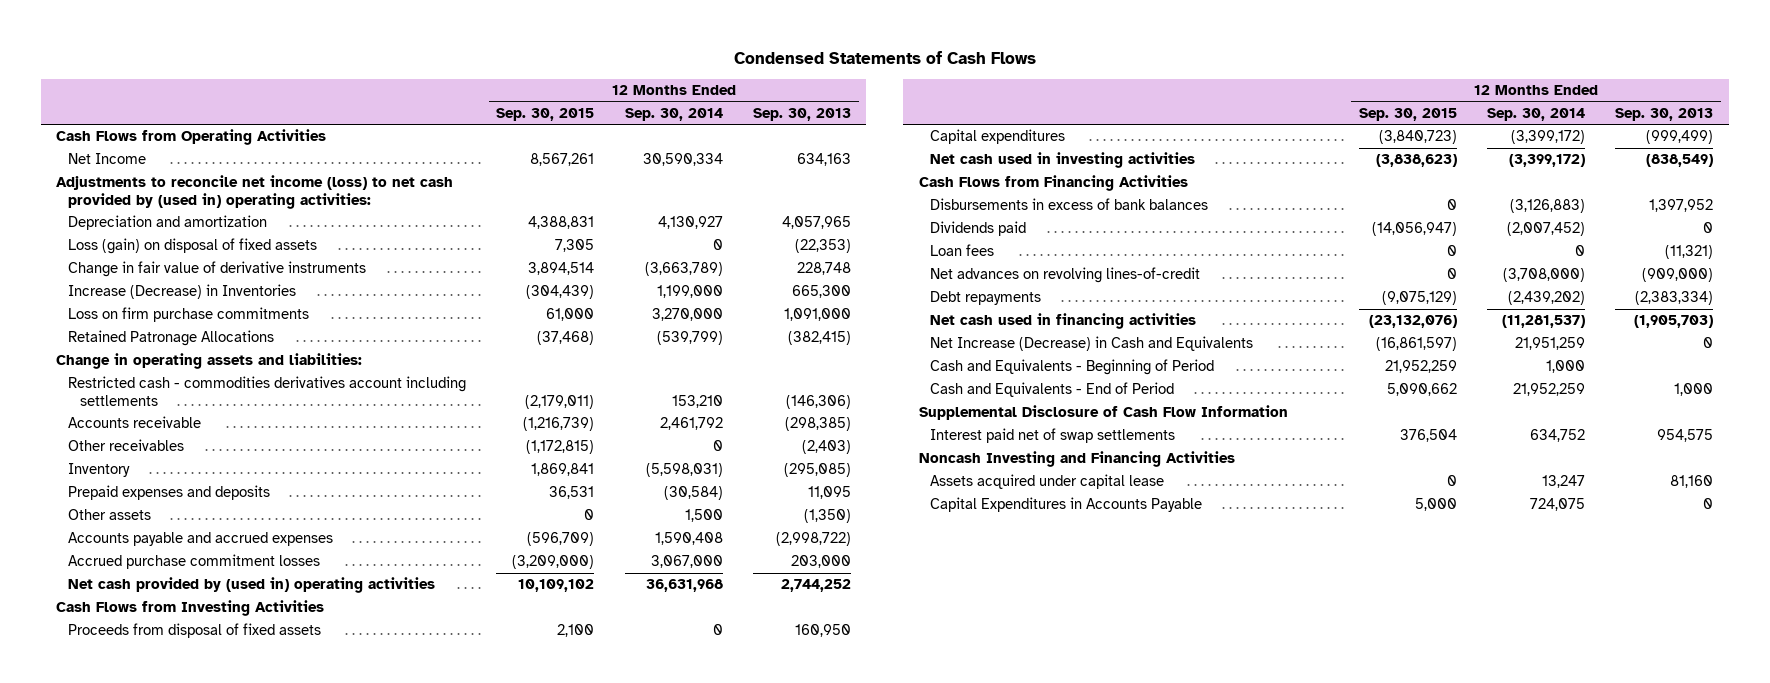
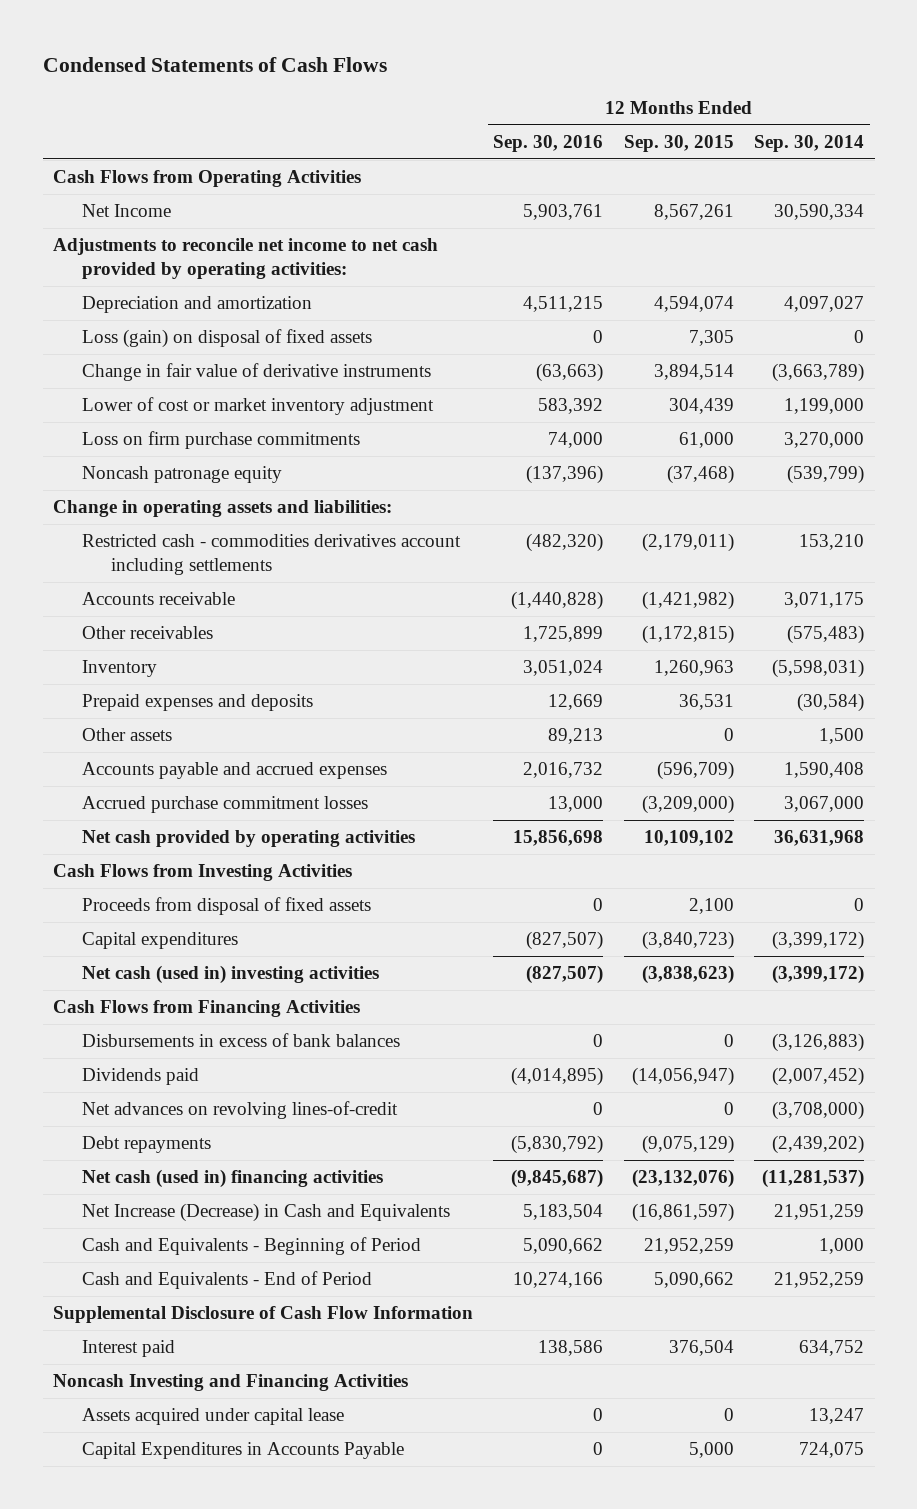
[753,107,852,121] Sep. 30, 2013 -> none
none -> [493,134,604,152] Sep. 30, 2016
[56,175,454,209] Adjustments to reconcile net income (loss) to net cash provided by (used in) operating activities: -> [52,238,438,280] Adjustments to reconcile net income to net cash provided by operating activities:
[528,216,595,230] 4,388,831 -> [653,296,734,313] 4,594,074
[657,216,723,230] 4,130,927 -> [784,296,865,313] 4,097,027
[67,284,296,300] Increase (Decrease) in Inventories -> none
none -> [81,397,434,416] Lower of cost or market inventory adjustment
[67,330,274,347] Retained Patronage Allocations -> [81,466,282,484] Noncash patronage equity
[523,417,595,432] (1,216,739) -> [641,591,734,611] (1,421,982)
[659,417,723,431] 2,461,792 -> [784,592,865,609] 3,071,175
[712,440,723,452] 0 -> [787,625,865,645] (575,483)
[531,463,595,477] 1,869,841 -> [653,660,734,677] 1,260,963
[67,577,435,594] Net cash provided by (used in) operating activities -> [81,830,415,848] Net cash provided by operating activities
[930,152,1196,169] Net cash used in investing activities -> [81,965,379,985] Net cash (used in) investing activities
[930,244,995,257] Loan fees -> none
[930,313,1197,330] Net cash used in financing activities -> [81,1169,383,1189] Net cash (used in) financing activities
[930,428,1176,444] Interest paid net of swap settlements -> [81,1340,175,1358] Interest paid

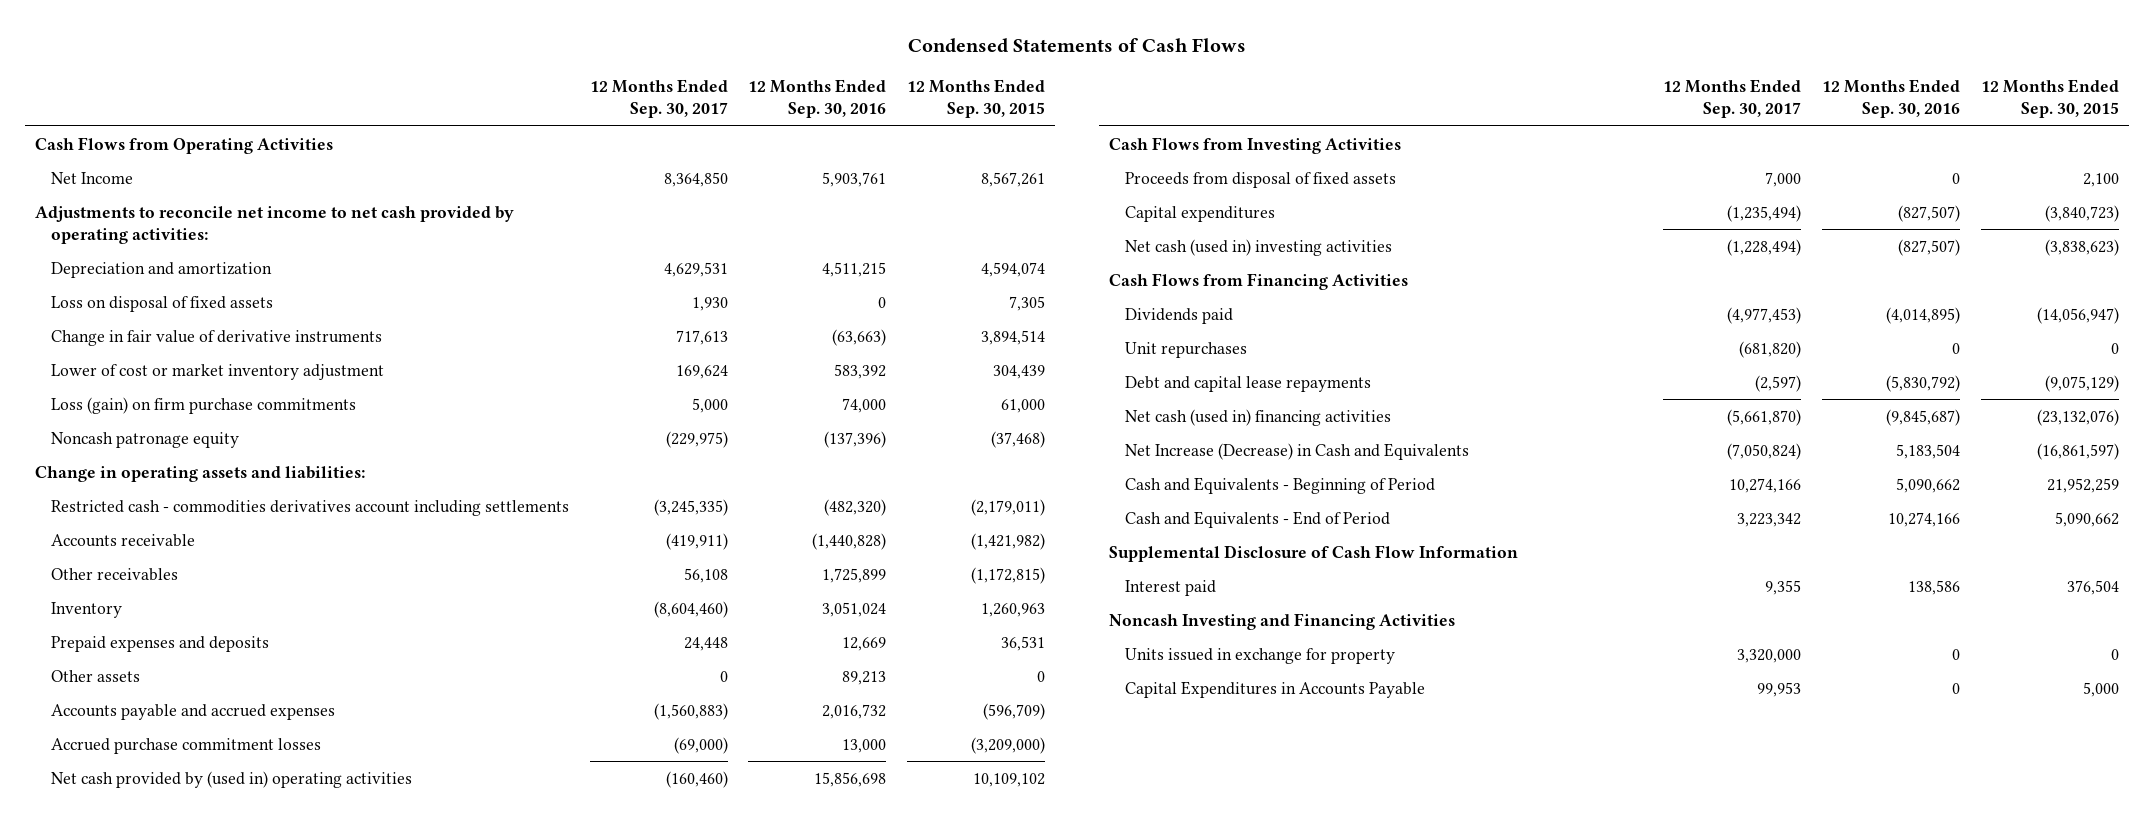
[754,134,865,152] Sep. 30, 2014 -> none
none -> [589,78,728,119] 12 Months Ended Sep. 30, 2017
[81,329,372,349] Loss (gain) on disposal of fixed assets -> [50,295,273,312] Loss on disposal of fixed assets
[81,431,360,450] Loss on firm purchase commitments -> [50,396,356,414] Loss (gain) on firm purchase commitments
[81,830,415,848] Net cash provided by operating activities -> [50,770,412,788] Net cash provided by (used in) operating activities
[81,1033,400,1048] Disbursements in excess of bank balances -> none
[81,1101,398,1120] Net advances on revolving lines-of-credit -> none
none -> [1124,341,1247,358] Unit repurchases
[81,1136,211,1154] Debt repayments -> [1124,375,1371,392] Debt and capital lease repayments
[81,1408,344,1426] Assets acquired under capital lease -> none
none -> [1124,647,1395,664] Units issued in exchange for property

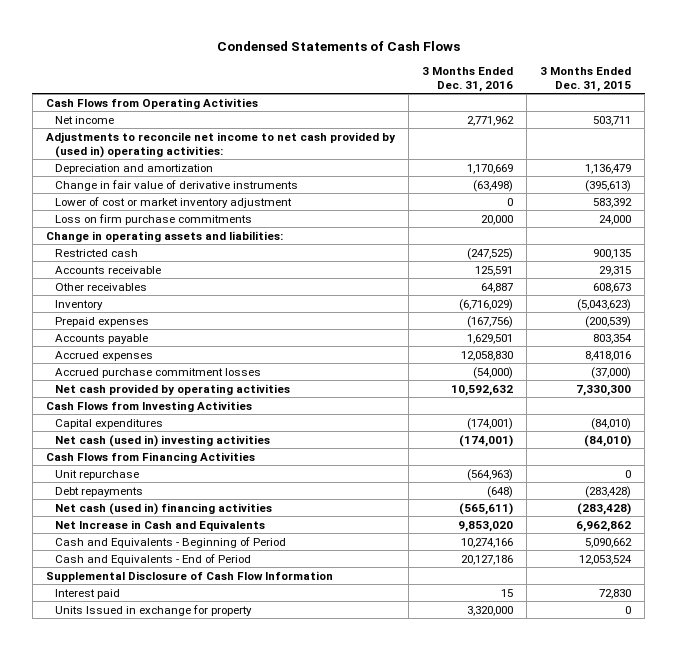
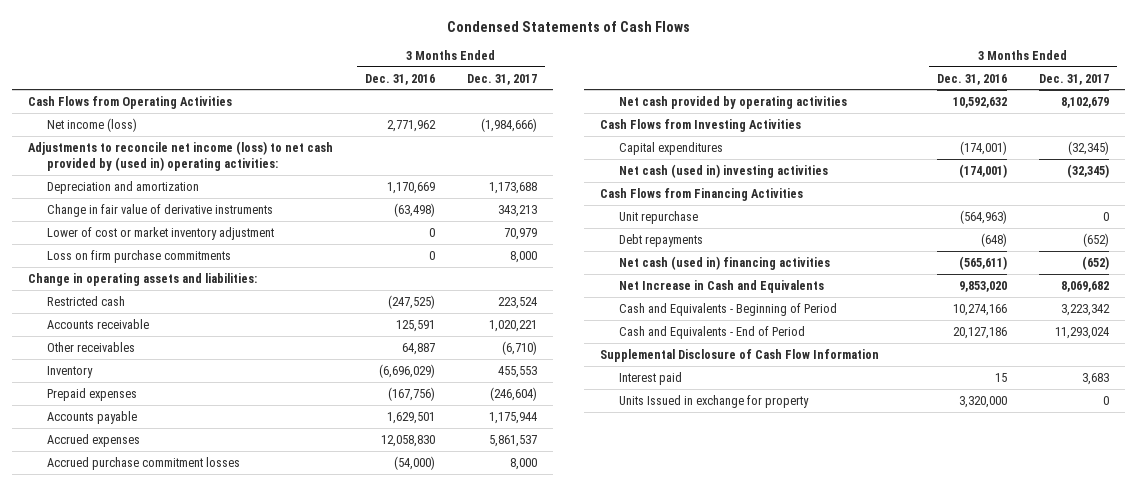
[540,67,632,92] 3 Months Ended Dec. 31, 2015 -> none
none -> [467,73,538,85] Dec. 31, 2017
[55,115,115,124] Net income -> [47,117,138,132] Net income (loss)
[46,131,397,158] Adjustments to reconcile net income to net cash provided by (used in) operating activities: -> [28,140,334,171] Adjustments to reconcile net income (loss) to net cash provided by (used in) operating activities:
[481,214,514,225] 20,000 -> [429,250,436,260] 0
[459,298,514,311] (6,716,029) -> [379,363,436,378] (6,696,029)

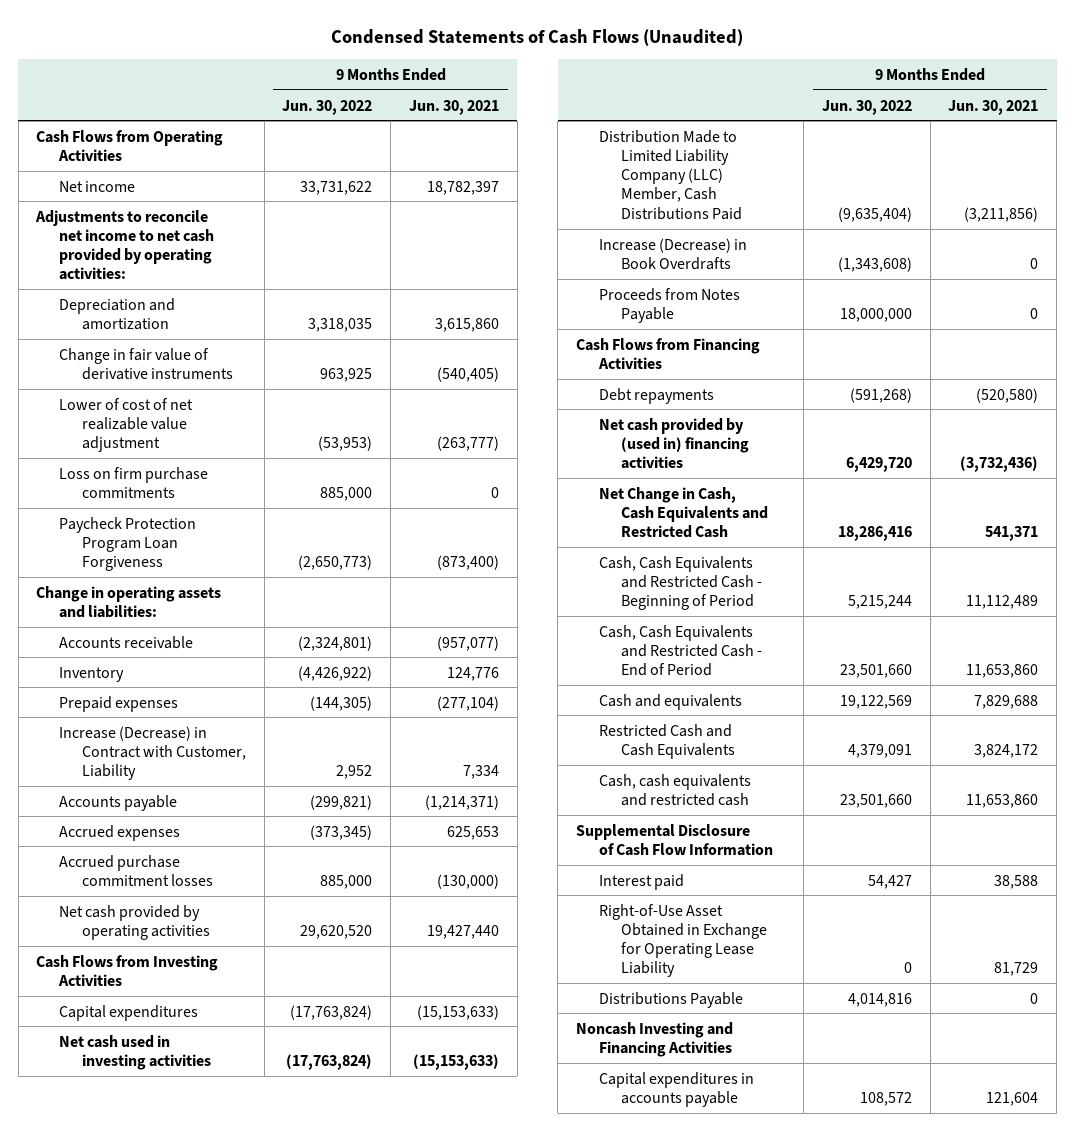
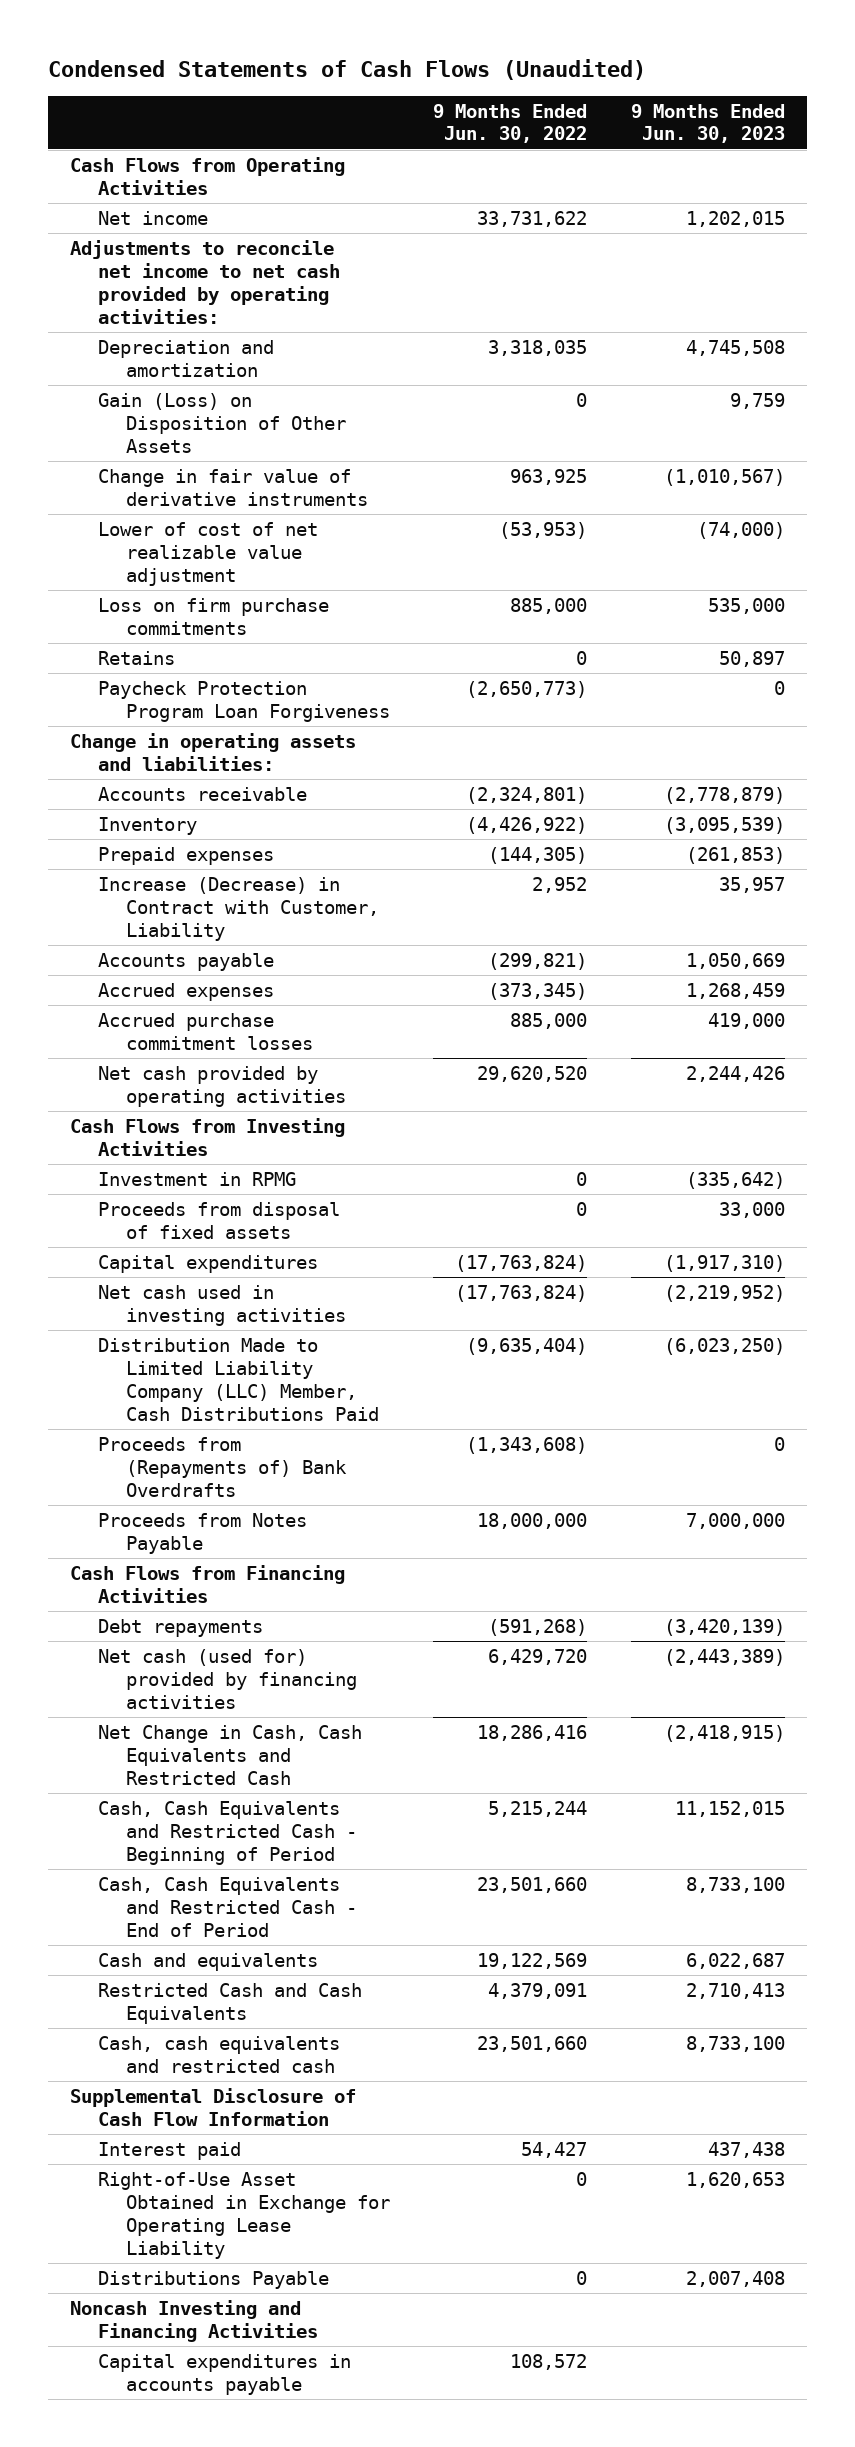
[408,99,499,115] Jun. 30, 2021 -> none
none -> [630,103,785,144] 9 Months Ended Jun. 30, 2023
none -> [97,392,346,453] Gain (Loss) on Disposition of Other Assets
none -> [97,650,175,665] Retains
none -> [97,1171,296,1186] Investment in RPMG
none -> [97,1201,340,1239] Proceeds from disposal of fixed assets
[598,237,747,270] Increase (Decrease) in Book Overdrafts -> [97,1436,347,1497] Proceeds from (Repayments of) Bank Overdrafts
[598,417,750,470] Net cash provided by (used in) financing activities -> [97,1648,357,1709] Net cash (used for) provided by financing activities
[847,992,912,1007] 4,014,816 -> [576,2270,588,2285] 0

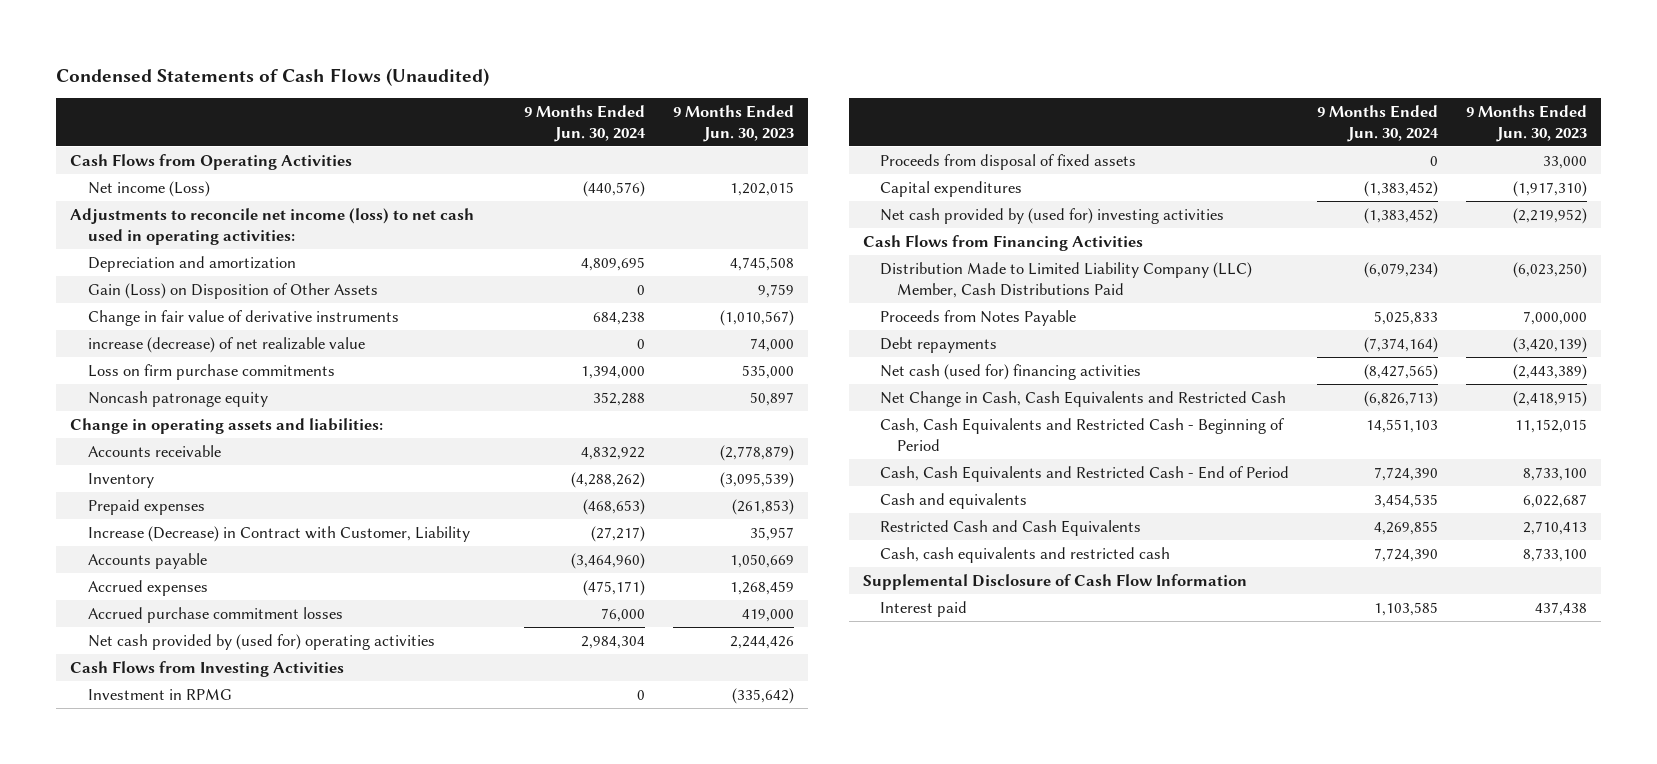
[433,103,588,144] 9 Months Ended Jun. 30, 2022 -> none
none -> [524,104,647,142] 9 Months Ended Jun. 30, 2024
[97,210,208,225] Net income -> [87,180,210,197] Net income (Loss)
[70,239,340,324] Adjustments to reconcile net income to net cash provided by operating activities: -> [70,207,475,245] Adjustments to reconcile net income (loss) to net cash used in operating activities:
[97,521,318,586] Lower of cost of net realizable value adjustment -> none
none -> [87,336,365,353] increase (decrease) of net realizable value
[97,680,390,722] Paycheck Protection Program Loan Forgiveness -> none
[97,650,175,665] Retains -> [87,390,268,407] Noncash patronage equity
[97,1065,346,1107] Net cash provided by operating activities -> [87,633,435,650] Net cash provided by (used for) operating activities
[97,1284,346,1326] Net cash used in investing activities -> [880,207,1225,224] Net cash provided by (used for) investing activities
[70,1564,346,1603] Cash Flows from Financing Activities -> [862,234,1143,251] Cash Flows from Financing Activities
[97,1436,347,1497] Proceeds from (Repayments of) Bank Overdrafts -> none
[97,1648,357,1709] Net cash (used for) provided by financing activities -> [880,363,1142,380] Net cash (used for) financing activities
[97,2171,390,2259] Right-of-Use Asset Obtained in Exchange for Operating Lease Liability -> none
[97,2270,329,2289] Distributions Payable -> none
[70,2299,318,2342] Noncash Investing and Financing Activities -> none
[97,2353,351,2395] Capital expenditures in accounts payable -> none

